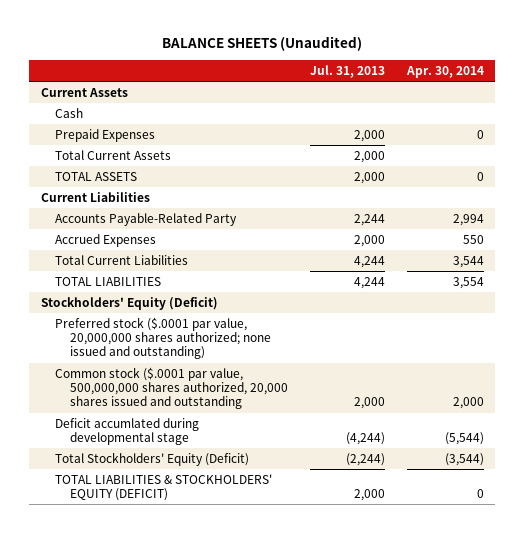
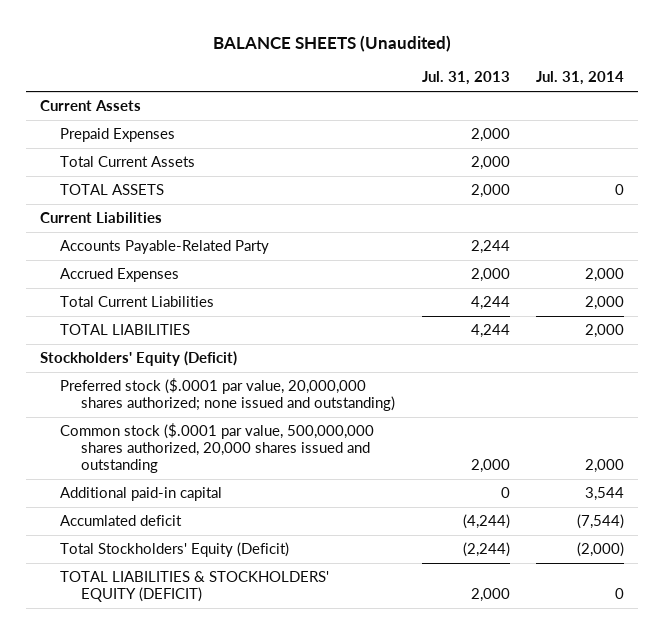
[406,65,485,78] Apr. 30, 2014 -> none
none -> [536,71,625,86] Jul. 31, 2014
[55,108,84,119] Cash -> none
none -> [60,487,223,502] Additional paid-in capital
[55,418,200,446] Deficit accumlated during developmental stage -> [60,515,183,527] Accumlated deficit

